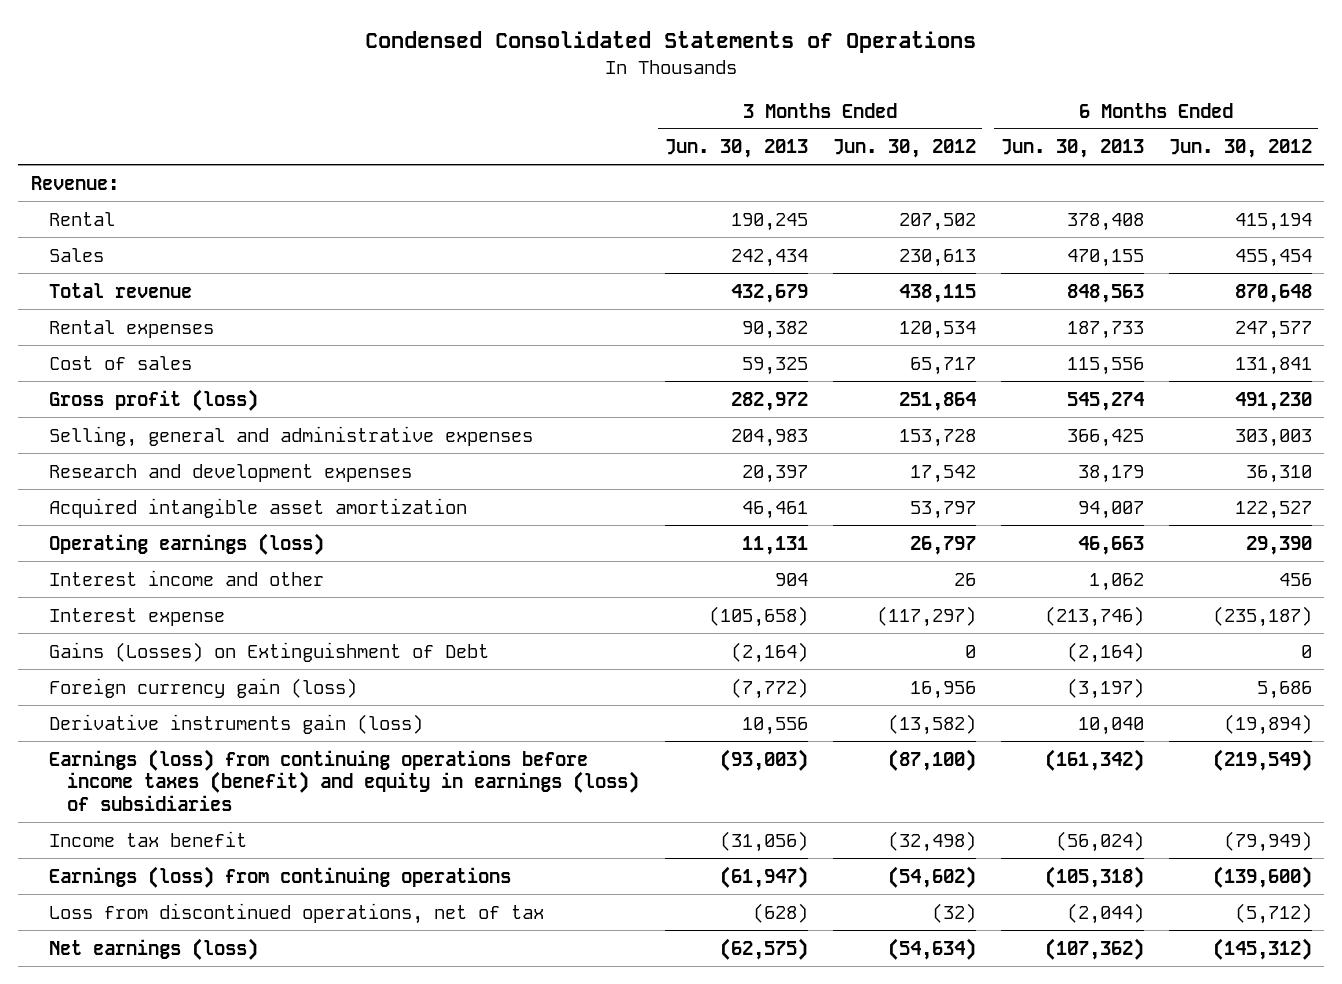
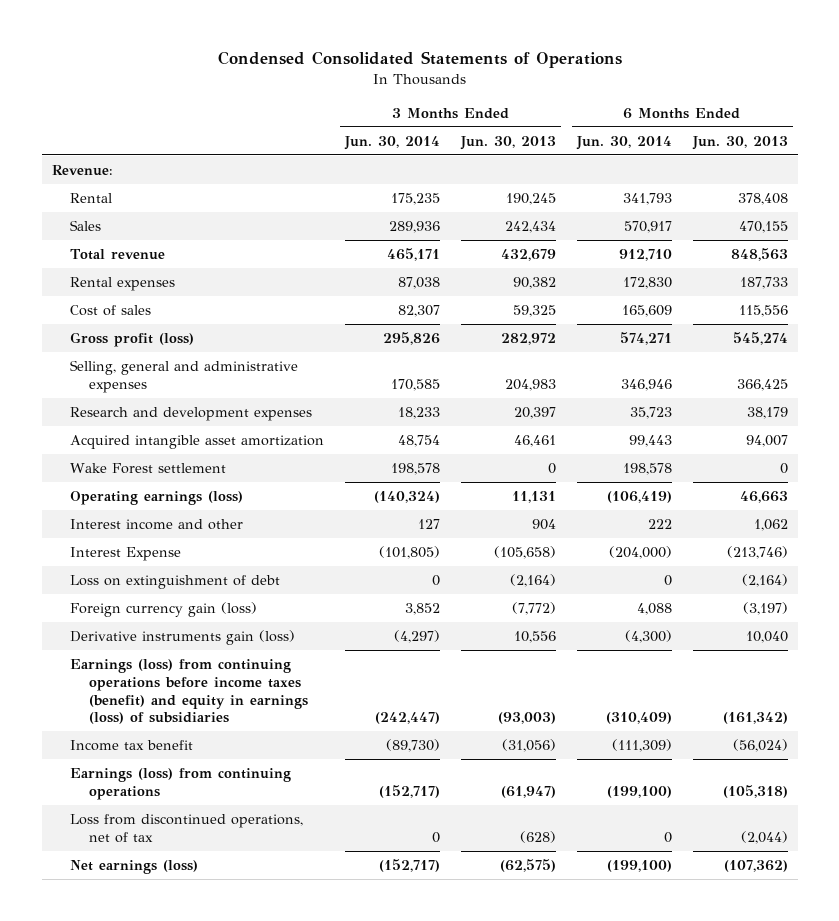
[832,139,976,159] Jun. 30, 2012 -> none
[1168,139,1312,159] Jun. 30, 2012 -> none
none -> [344,135,441,150] Jun. 30, 2014
none -> [575,135,672,150] Jun. 30, 2014
none -> [70,462,227,474] Wake Forest settlement
[48,607,225,626] Interest expense -> [70,546,182,561] Interest Expense
[48,641,489,662] Gains (Losses) on Extinguishment of Debt -> [70,574,281,589] Loss on extinguishment of debt

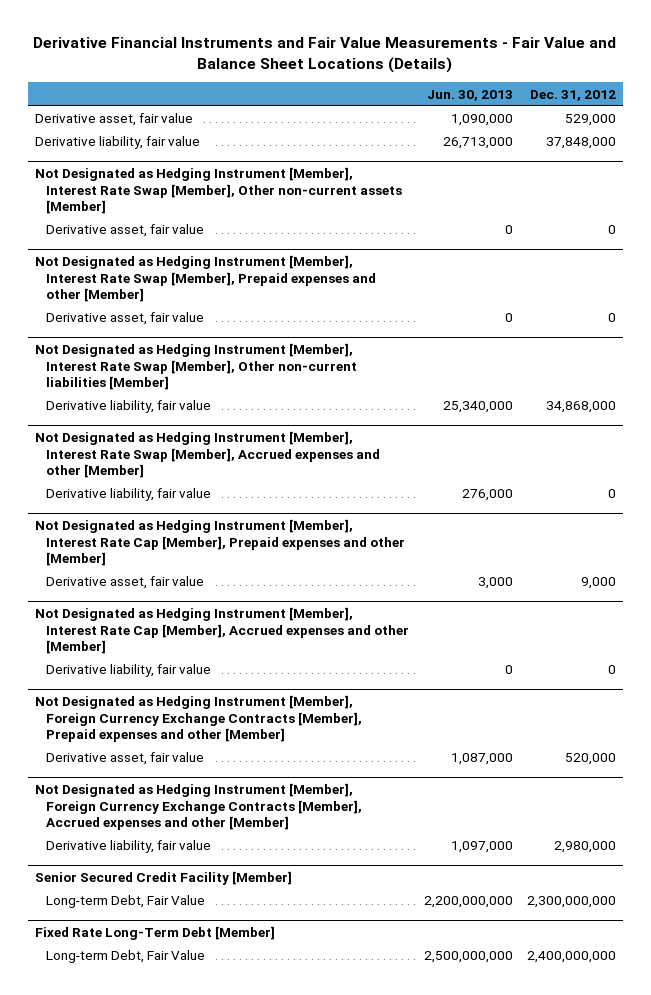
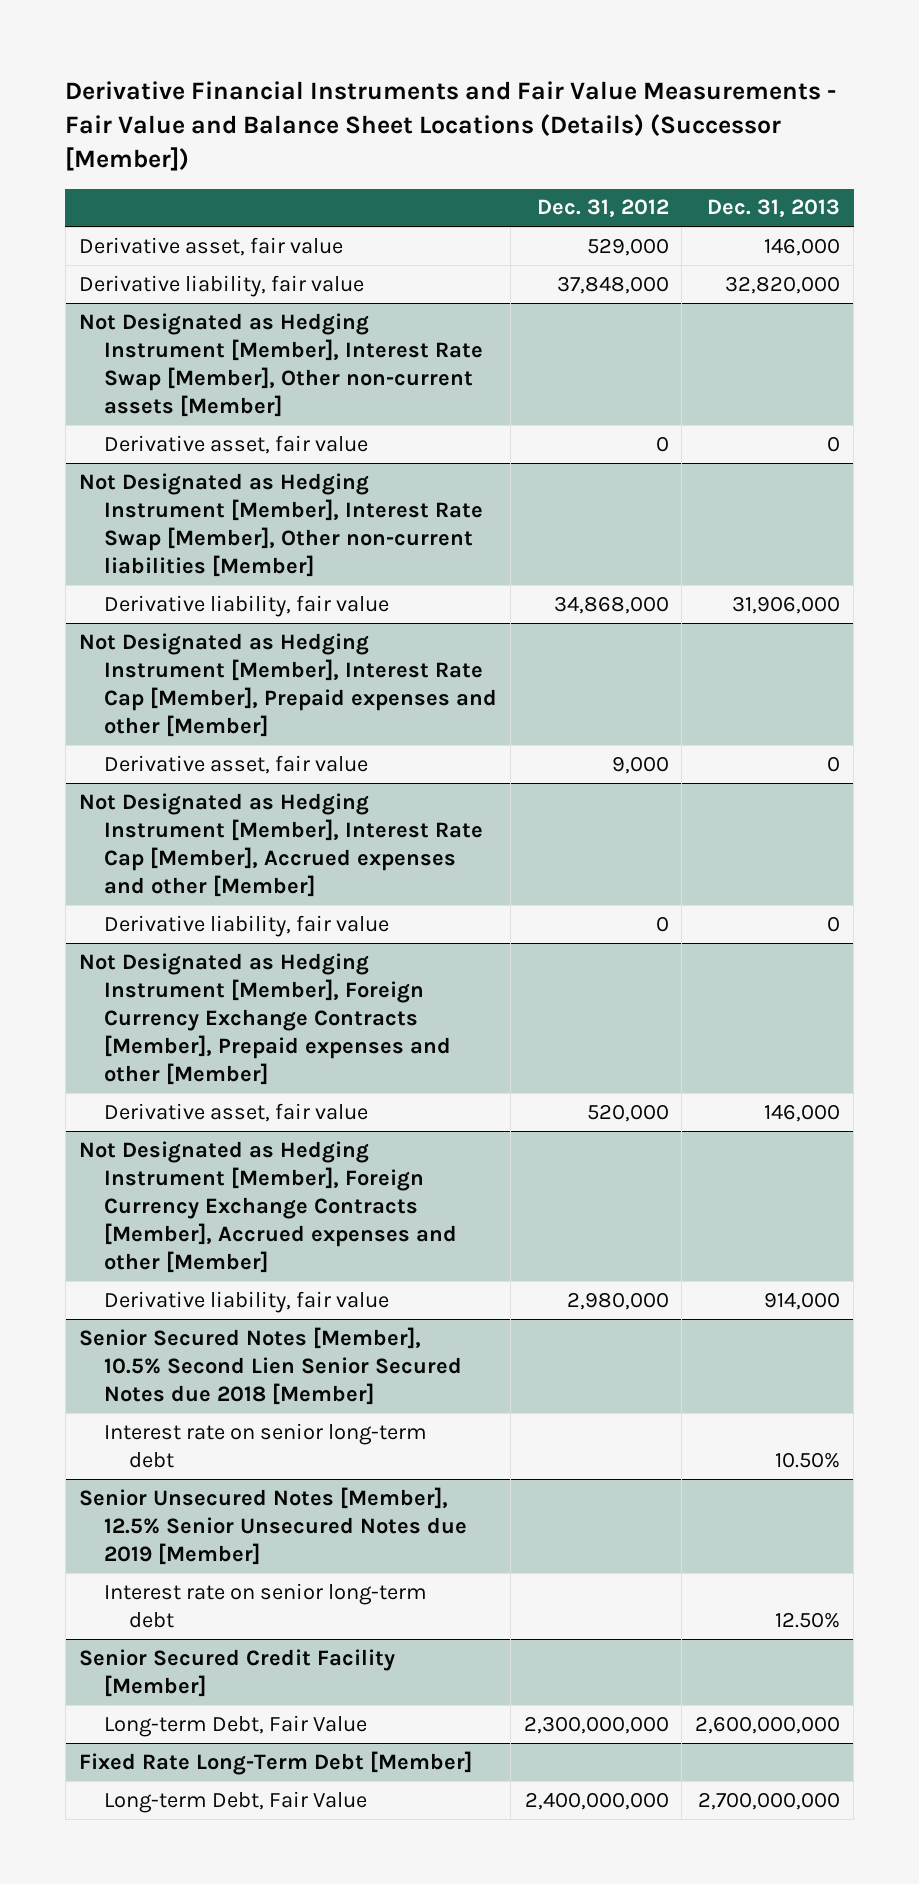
[33,37,617,73] Derivative Financial Instruments and Fair Value Measurements - Fair Value and Balance Sheet Locations (Details) -> [65,81,837,171] Derivative Financial Instruments and Fair Value Measurements - Fair Value and Balance Sheet Locations (Details) (Successor [Member])
[426,89,513,101] Jun. 30, 2013 -> none
none -> [707,199,841,218] Dec. 31, 2013
[34,254,377,303] Not Designated as Hedging Instrument [Member], Interest Rate Swap [Member], Prepaid expenses and other [Member] -> none
[46,312,205,326] Derivative asset, fair value -> none
[34,430,381,479] Not Designated as Hedging Instrument [Member], Interest Rate Swap [Member], Accrued expenses and other [Member] -> none
[46,488,212,502] Derivative liability, fair value -> none
none -> [78,1326,462,1406] Senior Secured Notes [Member], 10.5% Second Lien Senior Secured Notes due 2018 [Member]
none -> [103,1422,427,1468] Interest rate on senior long-term debt
none -> [78,1486,467,1566] Senior Unsecured Notes [Member], 12.5% Senior Unsecured Notes due 2019 [Member]
none -> [103,1582,427,1628] Interest rate on senior long-term debt

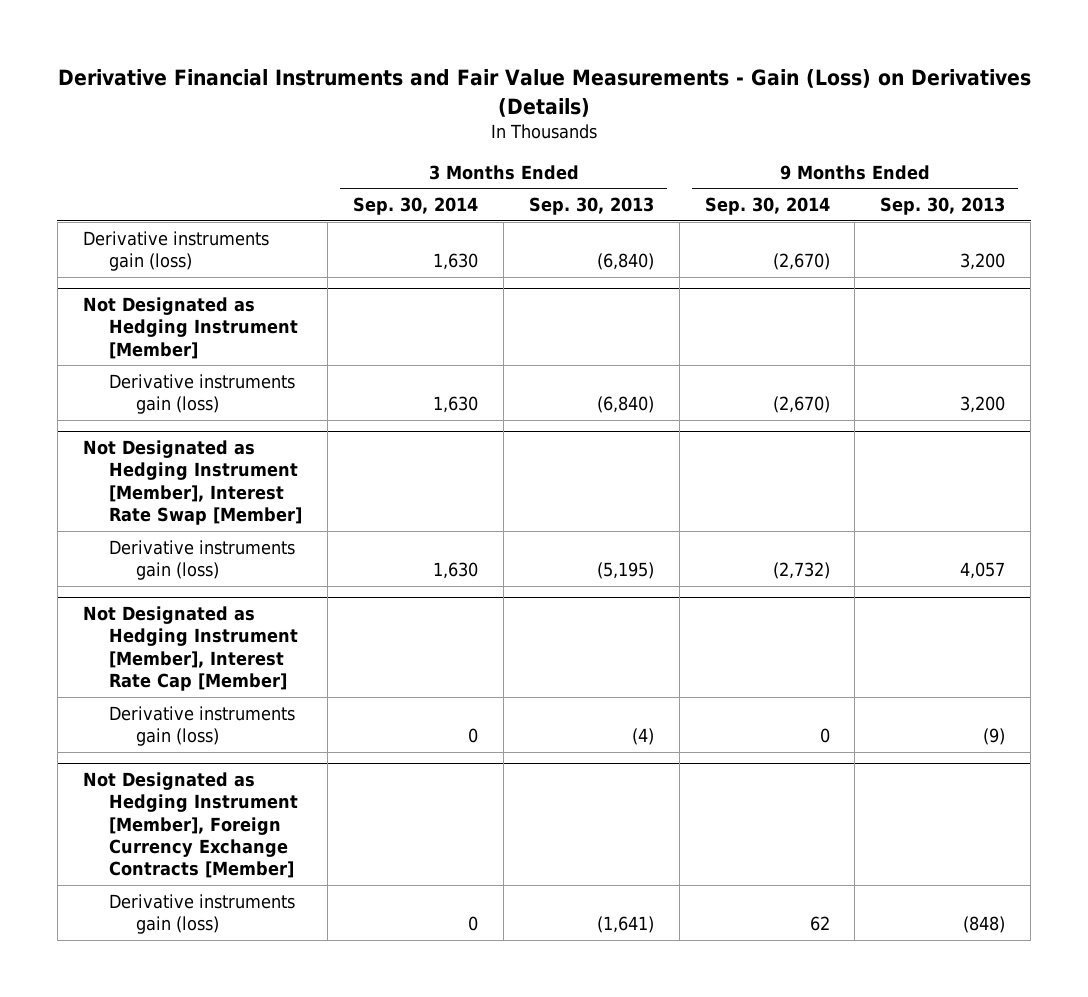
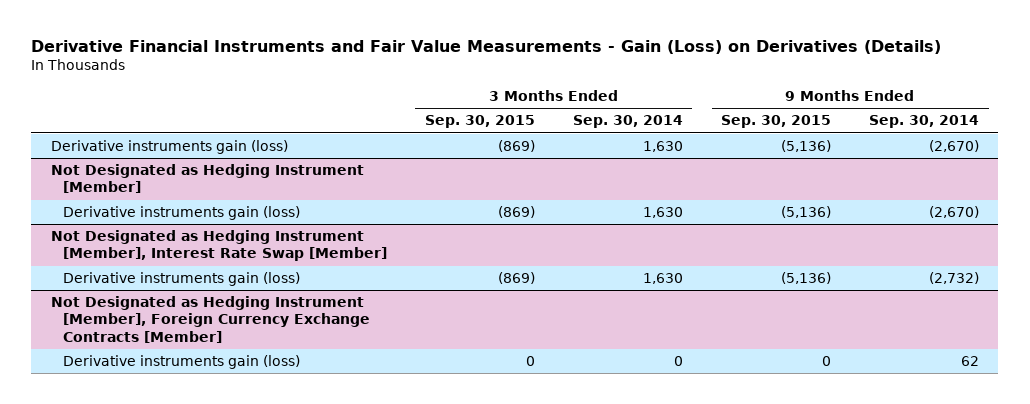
[528,197,654,216] Sep. 30, 2013 -> none
[880,197,1006,216] Sep. 30, 2013 -> none
none -> [424,115,535,129] Sep. 30, 2015
none -> [721,115,832,129] Sep. 30, 2015
[82,605,299,692] Not Designated as Hedging Instrument [Member], Interest Rate Cap [Member] -> none
[109,705,296,747] Derivative instruments gain (loss) -> none

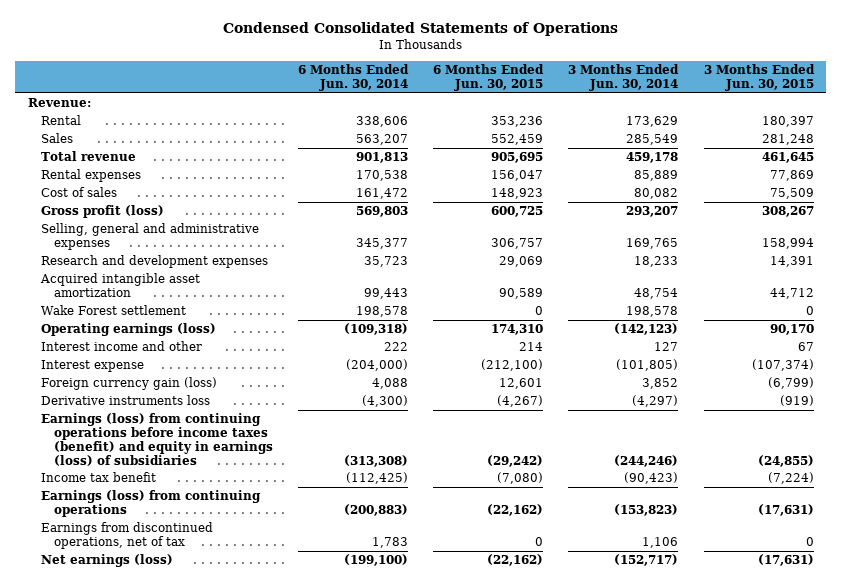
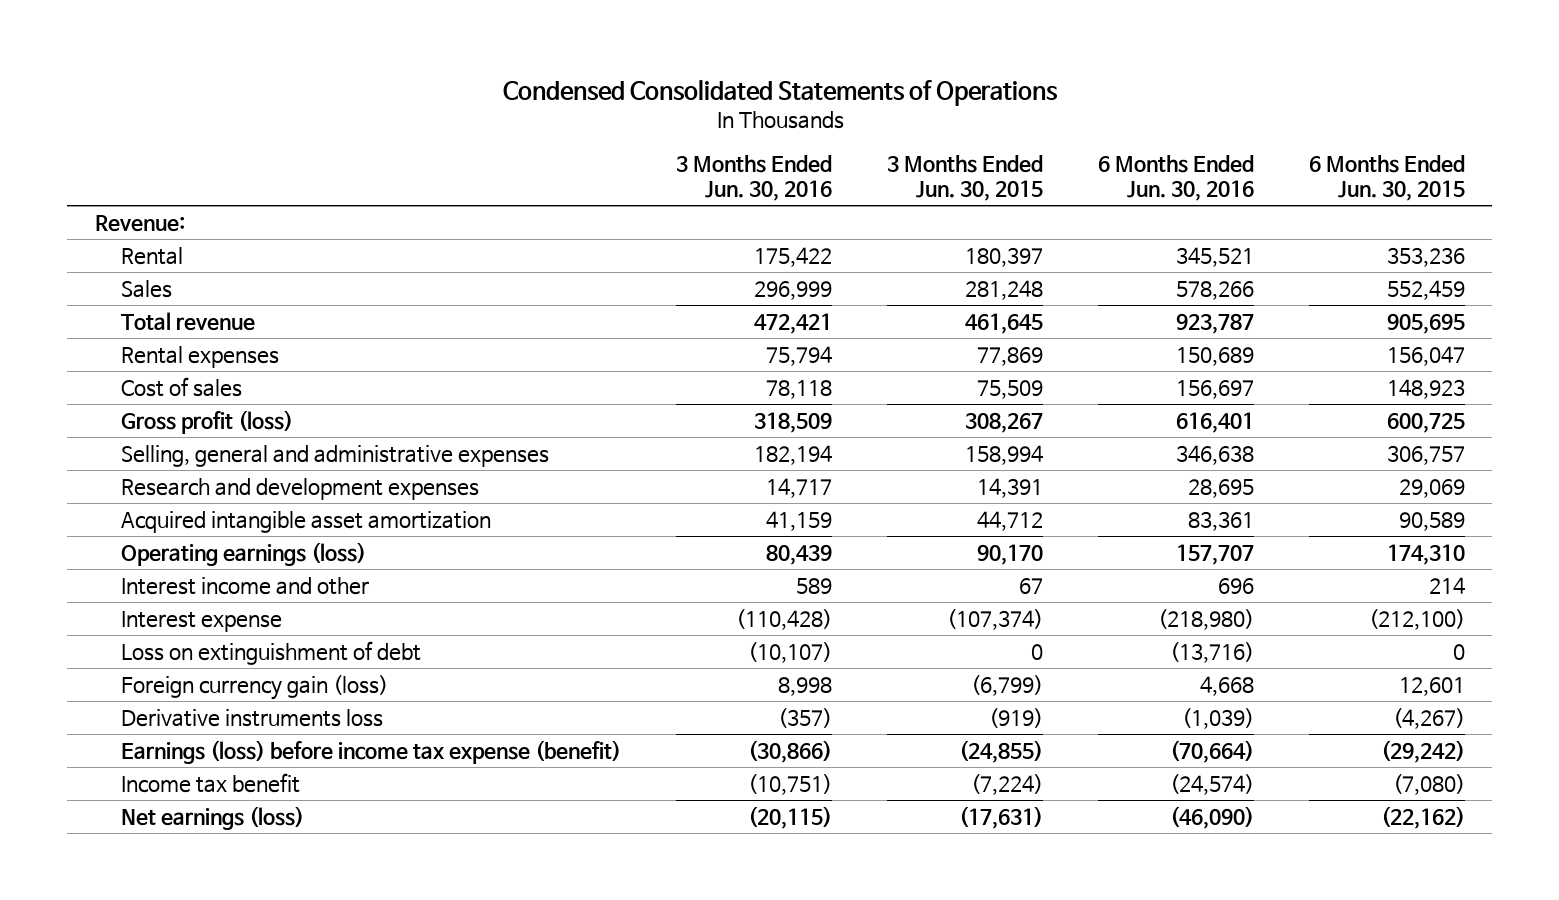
[297,64,409,91] 6 Months Ended Jun. 30, 2014 -> none
[568,64,680,91] 3 Months Ended Jun. 30, 2014 -> none
none -> [676,155,833,202] 3 Months Ended Jun. 30, 2016
none -> [1097,155,1254,202] 6 Months Ended Jun. 30, 2016
[40,305,186,316] Wake Forest settlement -> none
none -> [121,640,422,665] Loss on extinguishment of debt
[40,413,273,466] Earnings (loss) from continuing operations before income taxes (benefit) and equity in earnings (loss) of subsidiaries -> [121,739,622,764] Earnings (loss) before income tax expense (benefit)
[40,490,261,518] Earnings (loss) from continuing operations -> none
[40,522,213,550] Earnings from discontinued operations, net of tax -> none

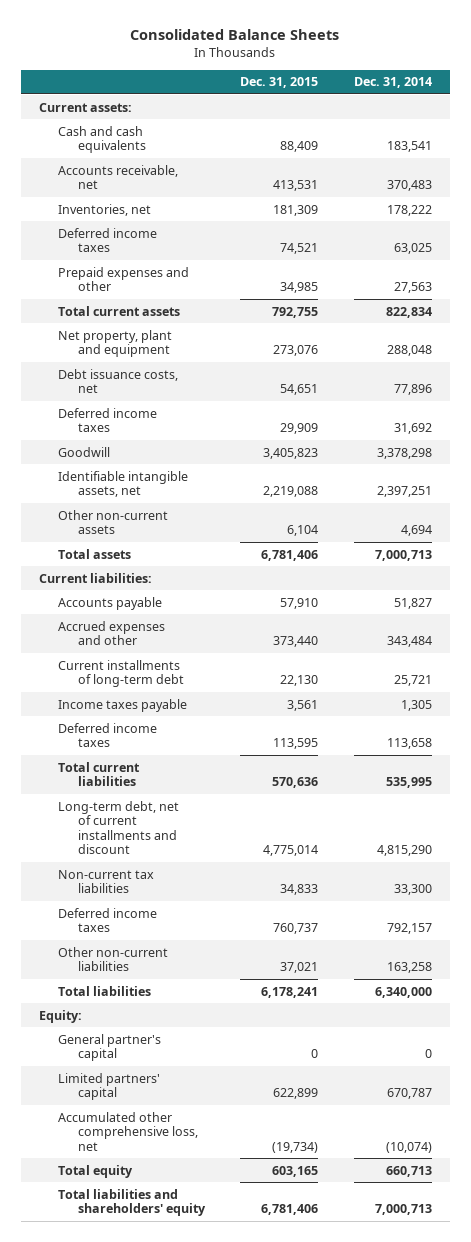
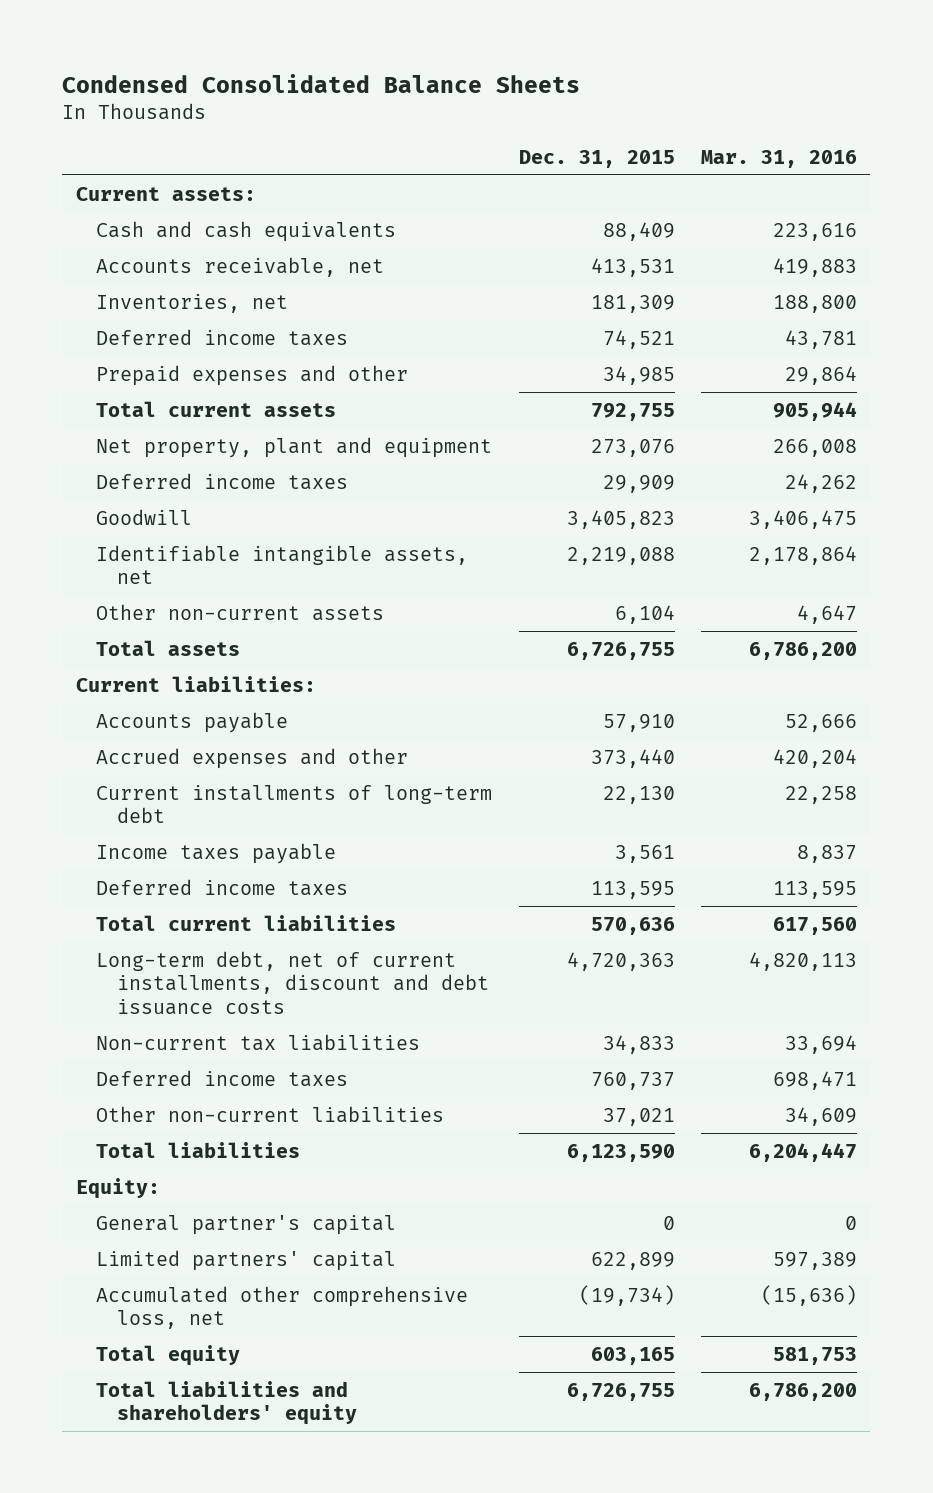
[130,29,340,41] Consolidated Balance Sheets -> [62,73,581,93] Condensed Consolidated Balance Sheets
[354,77,433,89] Dec. 31, 2014 -> none
none -> [701,149,858,168] Mar. 31, 2016
[58,368,179,394] Debt issuance costs, net -> none
[261,549,319,561] 6,781,406 -> [566,641,675,660] 6,726,755
[58,800,180,855] Long-term debt, net of current installments and discount -> [96,950,490,1016] Long-term debt, net of current installments, discount and debt issuance costs
[263,845,319,857] 4,775,014 -> [566,951,675,971] 4,720,363
[261,986,319,998] 6,178,241 -> [566,1143,675,1162] 6,123,590
[261,1204,319,1216] 6,781,406 -> [566,1382,675,1401] 6,726,755

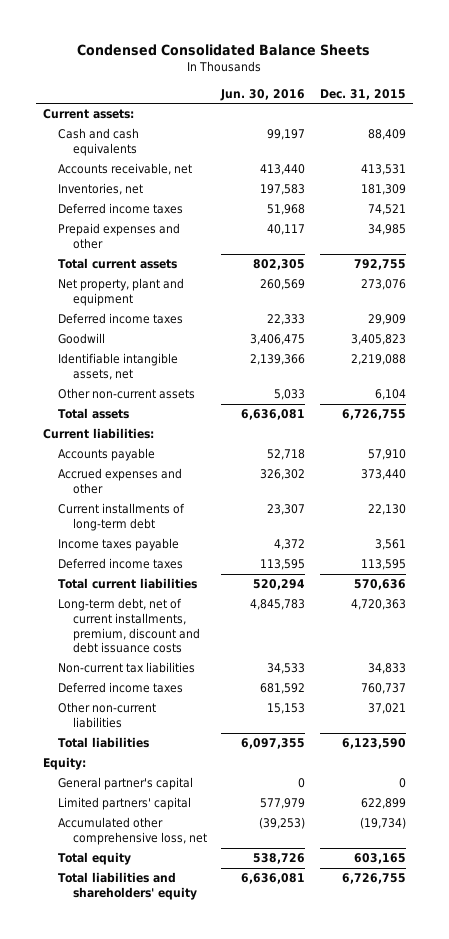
[701,149,858,168] Mar. 31, 2016 -> none
none -> [220,88,306,101] Jun. 30, 2016
[96,950,490,1016] Long-term debt, net of current installments, discount and debt issuance costs -> [58,598,200,654] Long-term debt, net of current installments, premium, discount and debt issuance costs

